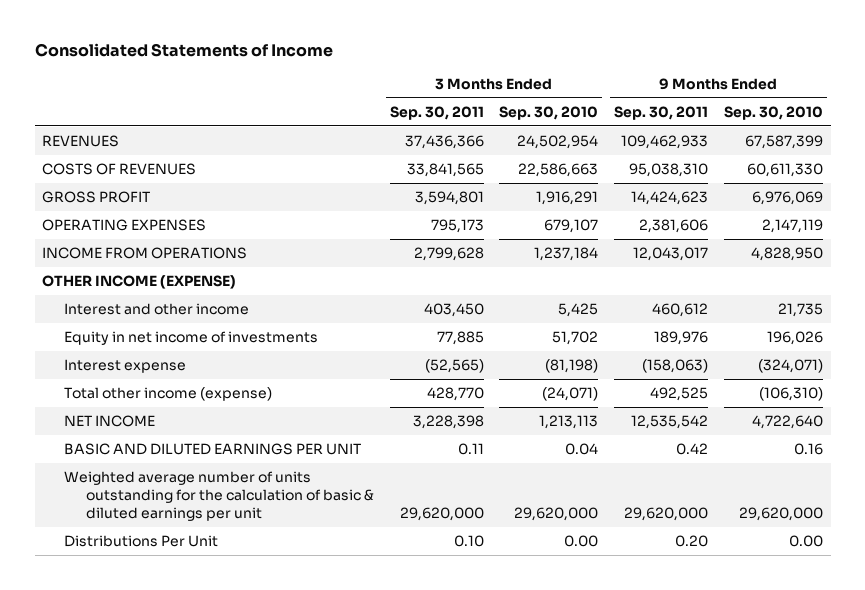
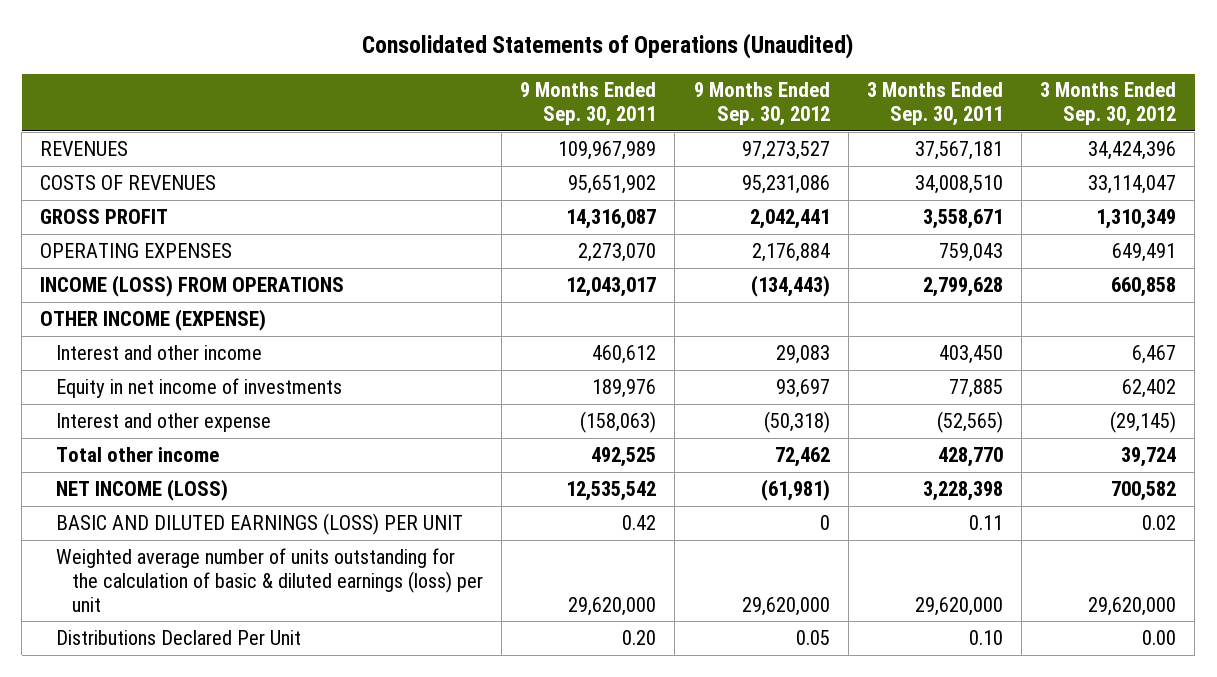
[34,43,333,58] Consolidated Statements of Income -> [362,33,854,60] Consolidated Statements of Operations (Unaudited)
[499,105,599,120] Sep. 30, 2010 -> none
[723,105,823,120] Sep. 30, 2010 -> none
none -> [693,82,830,127] 9 Months Ended Sep. 30, 2012
none -> [1040,82,1177,127] 3 Months Ended Sep. 30, 2012
[404,134,484,149] 37,436,366 -> [914,140,1003,160] 37,567,181
[621,134,709,149] 109,462,933 -> [558,140,657,160] 109,967,989
[406,162,484,177] 33,841,565 -> [914,174,1003,194] 34,008,510
[629,162,709,177] 95,038,310 -> [568,174,657,194] 95,651,902
[414,190,484,205] 3,594,801 -> [922,208,1003,229] 3,558,671
[631,190,709,205] 14,424,623 -> [566,208,657,229] 14,316,087
[430,218,484,233] 795,173 -> [938,242,1003,262] 759,043
[639,218,709,233] 2,381,606 -> [578,242,657,262] 2,273,070
[42,246,248,259] INCOME FROM OPERATIONS -> [40,274,345,297] INCOME (LOSS) FROM OPERATIONS
[64,358,187,373] Interest expense -> [56,412,272,432] Interest and other expense
[64,386,273,401] Total other income (expense) -> [56,446,220,462] Total other income
[64,414,156,427] NET INCOME -> [56,478,229,501] NET INCOME (LOSS)
[64,442,362,455] BASIC AND DILUTED EARNINGS PER UNIT -> [56,512,464,535] BASIC AND DILUTED EARNINGS (LOSS) PER UNIT
[64,470,375,522] Weighted average number of units outstanding for the calculation of basic & diluted earnings per unit -> [56,547,484,612] Weighted average number of units outstanding for the calculation of basic & diluted earnings (loss) per unit
[64,534,219,547] Distributions Per Unit -> [56,629,302,645] Distributions Declared Per Unit

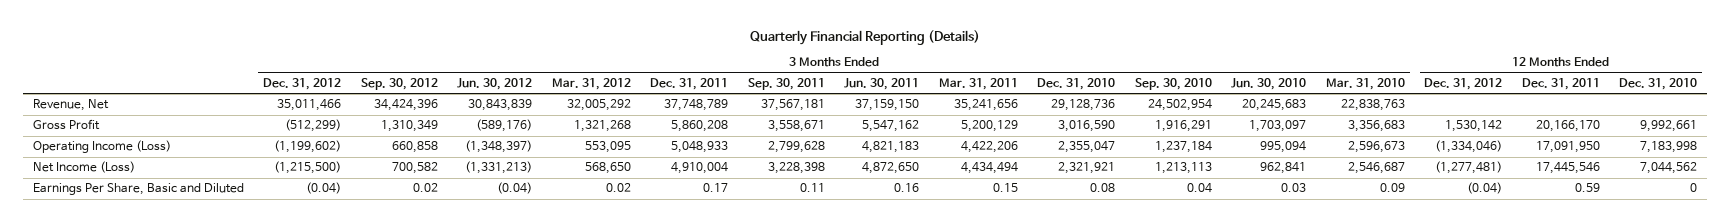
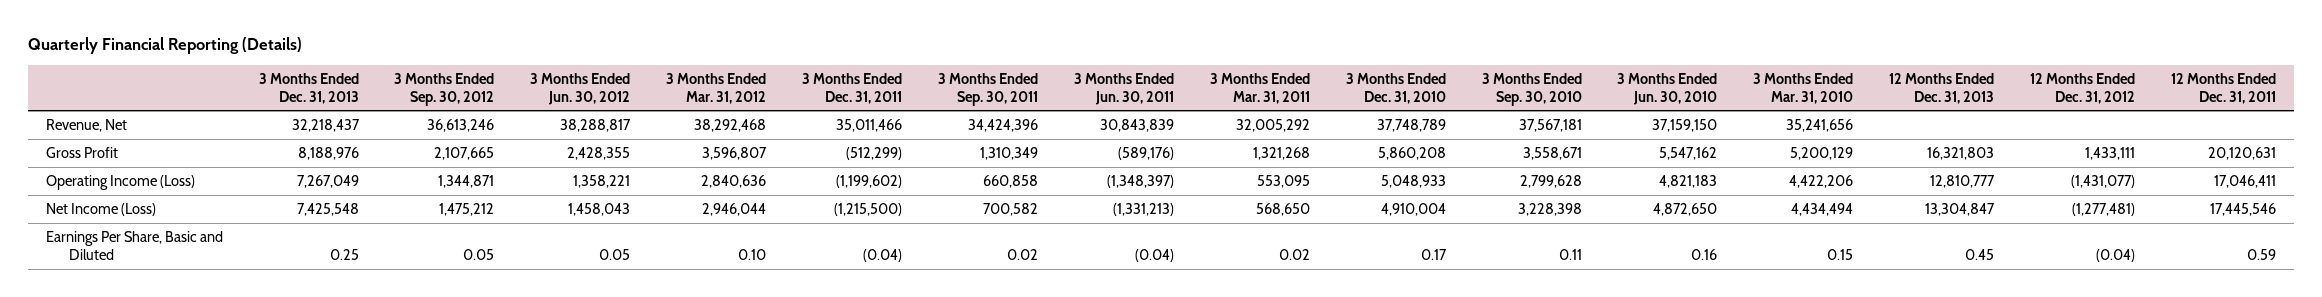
[263,78,342,91] Dec. 31, 2012 -> none
[1619,78,1698,91] Dec. 31, 2010 -> none
none -> [258,72,359,104] 3 Months Ended Dec. 31, 2013
none -> [1889,72,1995,104] 12 Months Ended Dec. 31, 2013
[373,99,438,112] 34,424,396 -> [427,118,495,132] 36,613,246
[468,99,533,112] 30,843,839 -> [560,118,632,132] 38,288,817
[566,99,631,112] 32,005,292 -> [694,118,767,132] 38,292,468
[664,99,729,112] 37,748,789 -> [836,118,903,132] 35,011,466
[760,99,825,112] 37,567,181 -> [967,118,1038,132] 34,424,396
[855,99,920,112] 37,159,150 -> [1099,118,1174,132] 30,843,839
[953,99,1018,112] 35,241,656 -> [1235,118,1310,132] 32,005,292
[1051,99,1116,112] 29,128,736 -> [1376,118,1446,132] 37,748,789
[1147,99,1212,112] 24,502,954 -> [1518,118,1582,132] 37,567,181
[1242,99,1307,112] 20,245,683 -> [1652,118,1718,132] 37,159,150
[1340,99,1405,112] 22,838,763 -> [1786,118,1854,132] 35,241,656
[380,120,438,133] 1,310,349 -> [434,146,495,160] 2,107,665
[476,119,533,133] (589,176) -> [567,146,631,160] 2,428,355
[573,120,631,133] 1,321,268 -> [702,146,768,160] 3,596,807
[671,120,729,133] 5,860,208 -> [846,146,903,160] (512,299)
[767,120,825,133] 3,558,671 -> [979,146,1038,160] 1,310,349
[862,120,920,133] 5,547,162 -> [1117,146,1174,160] (589,176)
[960,120,1018,133] 5,200,129 -> [1252,146,1310,160] 1,321,268
[1058,120,1116,133] 3,016,590 -> [1377,146,1446,160] 5,860,208
[1154,120,1212,133] 1,916,291 -> [1522,146,1582,160] 3,558,671
[1249,120,1307,133] 1,703,097 -> [1659,146,1718,160] 5,547,162
[1347,120,1405,133] 3,356,683 -> [1790,146,1854,160] 5,200,129
[1445,120,1503,133] 1,530,142 -> [2085,146,2136,160] 1,433,111
[1535,120,1600,133] 20,166,170 -> [2207,146,2276,160] 20,120,631
[391,141,438,154] 660,858 -> [438,174,495,188] 1,344,871
[465,140,533,154] (1,348,397) -> [573,174,631,188] 1,358,221
[584,141,631,154] 553,095 -> [701,174,767,188] 2,840,636
[671,141,729,154] 5,048,933 -> [836,174,903,188] (1,199,602)
[767,141,825,154] 2,799,628 -> [982,174,1038,188] 660,858
[862,141,920,154] 4,821,183 -> [1106,174,1174,188] (1,348,397)
[960,141,1018,154] 4,422,206 -> [1256,174,1310,188] 553,095
[1058,141,1116,154] 2,355,047 -> [1380,174,1446,188] 5,048,933
[1154,141,1212,154] 1,237,184 -> [1519,174,1582,188] 2,799,628
[1260,141,1307,154] 995,094 -> [1659,174,1718,188] 4,821,183
[1347,141,1405,154] 2,596,673 -> [1789,174,1854,188] 4,422,206
[1435,140,1503,154] (1,334,046) -> [2071,174,2136,188] (1,431,077)
[1535,141,1600,154] 17,091,950 -> [2213,174,2276,188] 17,046,411
[391,162,438,175] 700,582 -> [439,202,495,216] 1,475,212
[465,161,533,175] (1,331,213) -> [568,202,631,216] 1,458,043
[584,162,631,175] 568,650 -> [702,202,767,216] 2,946,044
[671,162,729,175] 4,910,004 -> [834,202,903,216] (1,215,500)
[767,162,825,175] 3,228,398 -> [982,202,1038,216] 700,582
[862,162,920,175] 4,872,650 -> [1112,202,1174,216] (1,331,213)
[960,162,1018,175] 4,434,494 -> [1255,202,1310,216] 568,650
[1058,162,1116,175] 2,321,921 -> [1380,202,1446,216] 4,910,004
[1154,162,1212,175] 1,213,113 -> [1517,202,1582,216] 3,228,398
[1260,162,1307,175] 962,841 -> [1653,202,1718,216] 4,872,650
[1347,162,1405,175] 2,546,687 -> [1791,202,1854,216] 4,434,494
[412,183,438,193] 0.02 -> [463,248,495,260] 0.05
[497,182,533,195] (0.04) -> [599,248,631,260] 0.05
[605,183,631,193] 0.02 -> [738,248,767,260] 0.10
[703,183,729,193] 0.17 -> [863,248,903,262] (0.04)
[799,183,825,193] 0.11 -> [1006,248,1038,260] 0.02
[894,183,920,193] 0.16 -> [1134,248,1174,262] (0.04)
[992,183,1018,193] 0.15 -> [1278,248,1310,260] 0.02
[1090,183,1116,193] 0.08 -> [1420,248,1447,260] 0.17
[1186,183,1212,194] 0.04 -> [1558,248,1582,260] 0.11
[1281,183,1307,193] 0.03 -> [1691,248,1718,260] 0.16
[1379,183,1405,193] 0.09 -> [1827,248,1854,260] 0.15

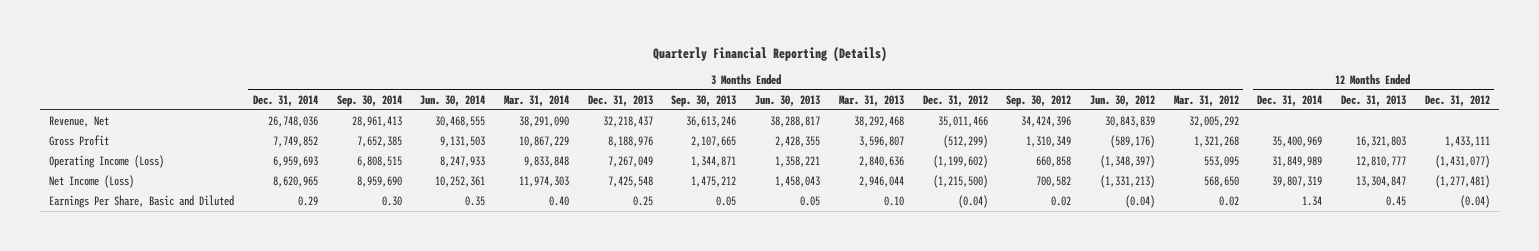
[802,72,903,104] 3 Months Ended Dec. 31, 2011 -> none
[937,72,1038,106] 3 Months Ended Sep. 30, 2011 -> none
[1073,72,1174,105] 3 Months Ended Jun. 30, 2011 -> none
[1209,72,1310,104] 3 Months Ended Mar. 31, 2011 -> none
[1345,72,1446,104] 3 Months Ended Dec. 31, 2010 -> none
[1481,72,1582,106] 3 Months Ended Sep. 30, 2010 -> none
[1617,72,1718,105] 3 Months Ended Jun. 30, 2010 -> none
[1753,72,1854,104] 3 Months Ended Mar. 31, 2010 -> none
[2170,72,2276,104] 12 Months Ended Dec. 31, 2011 -> none
none -> [253,94,319,107] Dec. 31, 2014
none -> [336,94,402,107] Sep. 30, 2014
none -> [420,94,486,107] Jun. 30, 2014
none -> [504,94,570,107] Mar. 31, 2014
none -> [671,94,737,107] Sep. 30, 2013
none -> [755,94,821,107] Jun. 30, 2013
none -> [838,94,904,107] Mar. 31, 2013
none -> [922,94,988,107] Dec. 31, 2012
none -> [1257,94,1323,107] Dec. 31, 2014
[427,118,495,132] 36,613,246 -> [1021,116,1072,128] 34,424,396
[560,118,632,132] 38,288,817 -> [1104,116,1155,128] 30,843,839
[694,118,767,132] 38,292,468 -> [1188,116,1239,128] 32,005,292
[434,146,495,160] 2,107,665 -> [1026,136,1072,148] 1,310,349
[567,146,631,160] 2,428,355 -> [1109,135,1155,149] (589,176)
[702,146,768,160] 3,596,807 -> [1193,136,1239,148] 1,321,268
[438,174,495,188] 1,344,871 -> [1036,156,1072,168] 660,858
[573,174,631,188] 1,358,221 -> [1099,155,1155,169] (1,348,397)
[701,174,767,188] 2,840,636 -> [1203,156,1239,168] 553,095
[439,202,495,216] 1,475,212 -> [1036,176,1072,188] 700,582
[568,202,631,216] 1,458,043 -> [1099,175,1155,189] (1,331,213)
[702,202,767,216] 2,946,044 -> [1203,176,1239,188] 568,650
[463,248,495,260] 0.05 -> [1051,196,1072,207] 0.02
[599,248,631,260] 0.05 -> [1124,195,1155,209] (0.04)
[738,248,767,260] 0.10 -> [1218,196,1239,207] 0.02

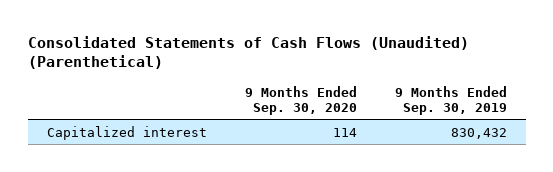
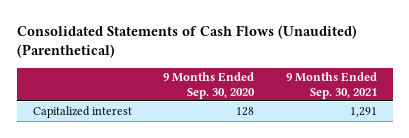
[394,85,507,116] 9 Months Ended Sep. 30, 2019 -> none
none -> [285,71,377,99] 9 Months Ended Sep. 30, 2021
[332,127,357,137] 114 -> [236,107,255,117] 128

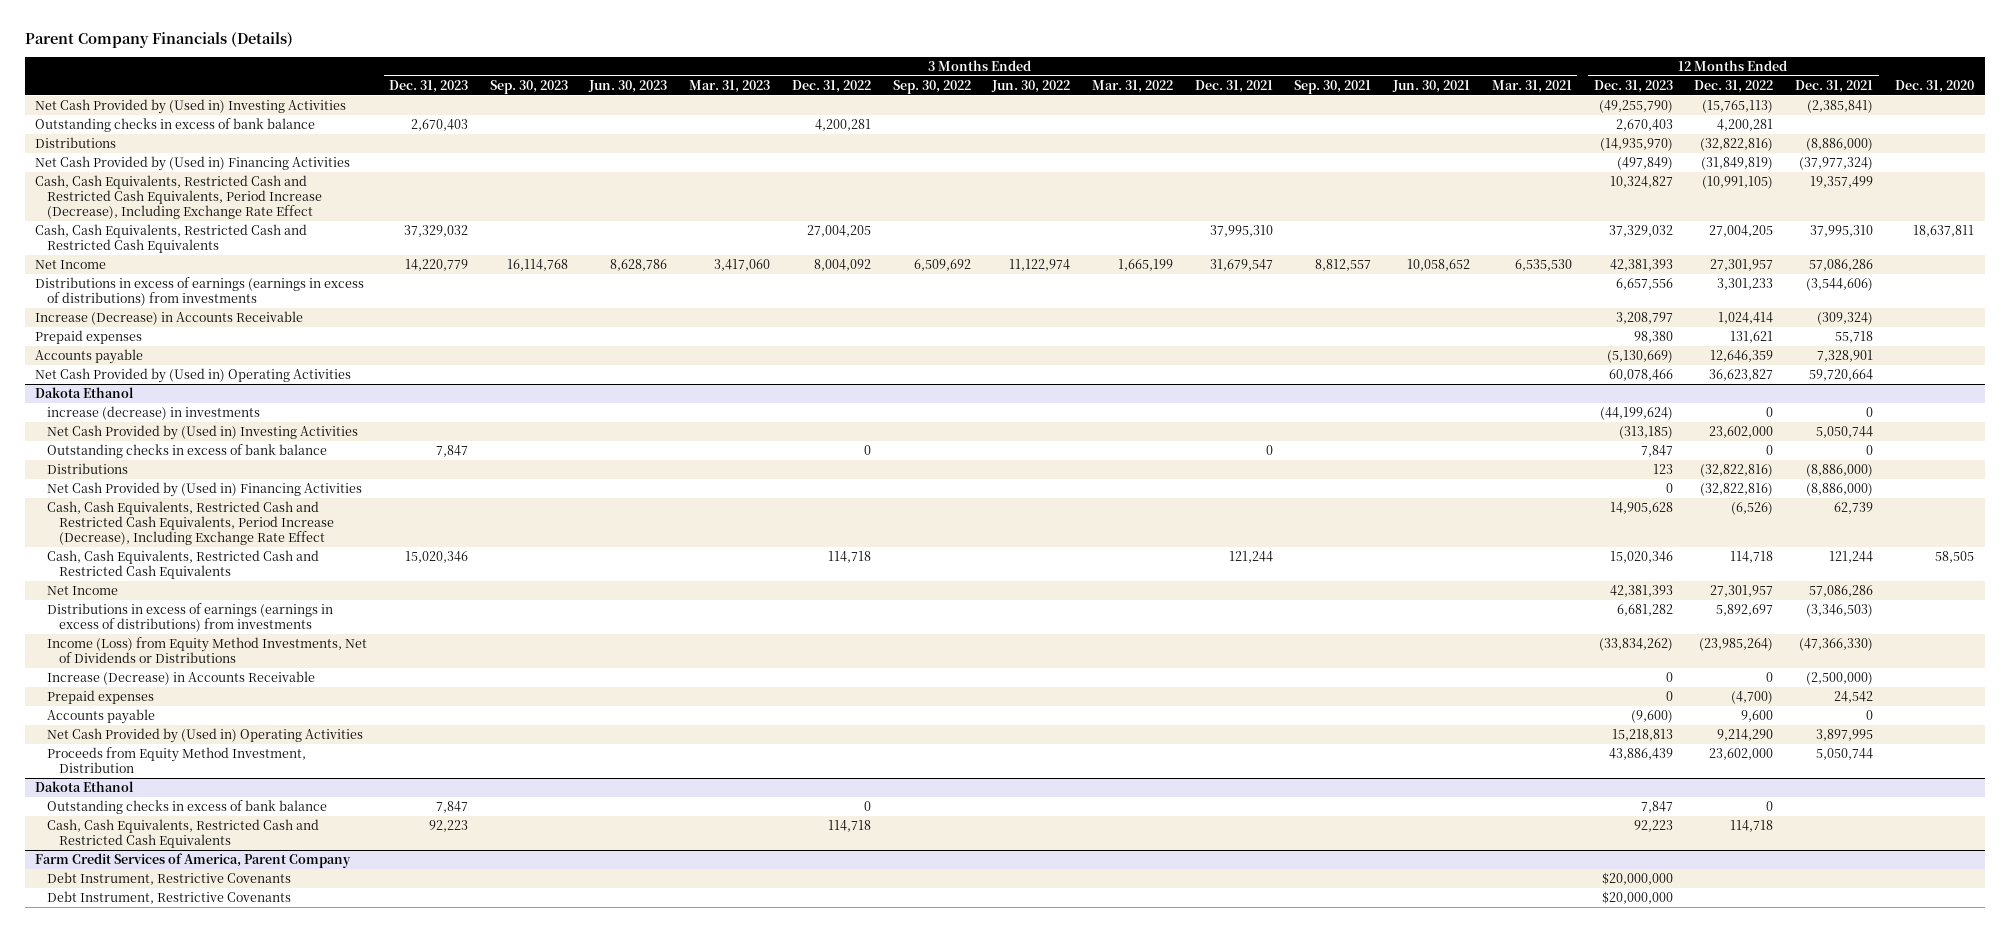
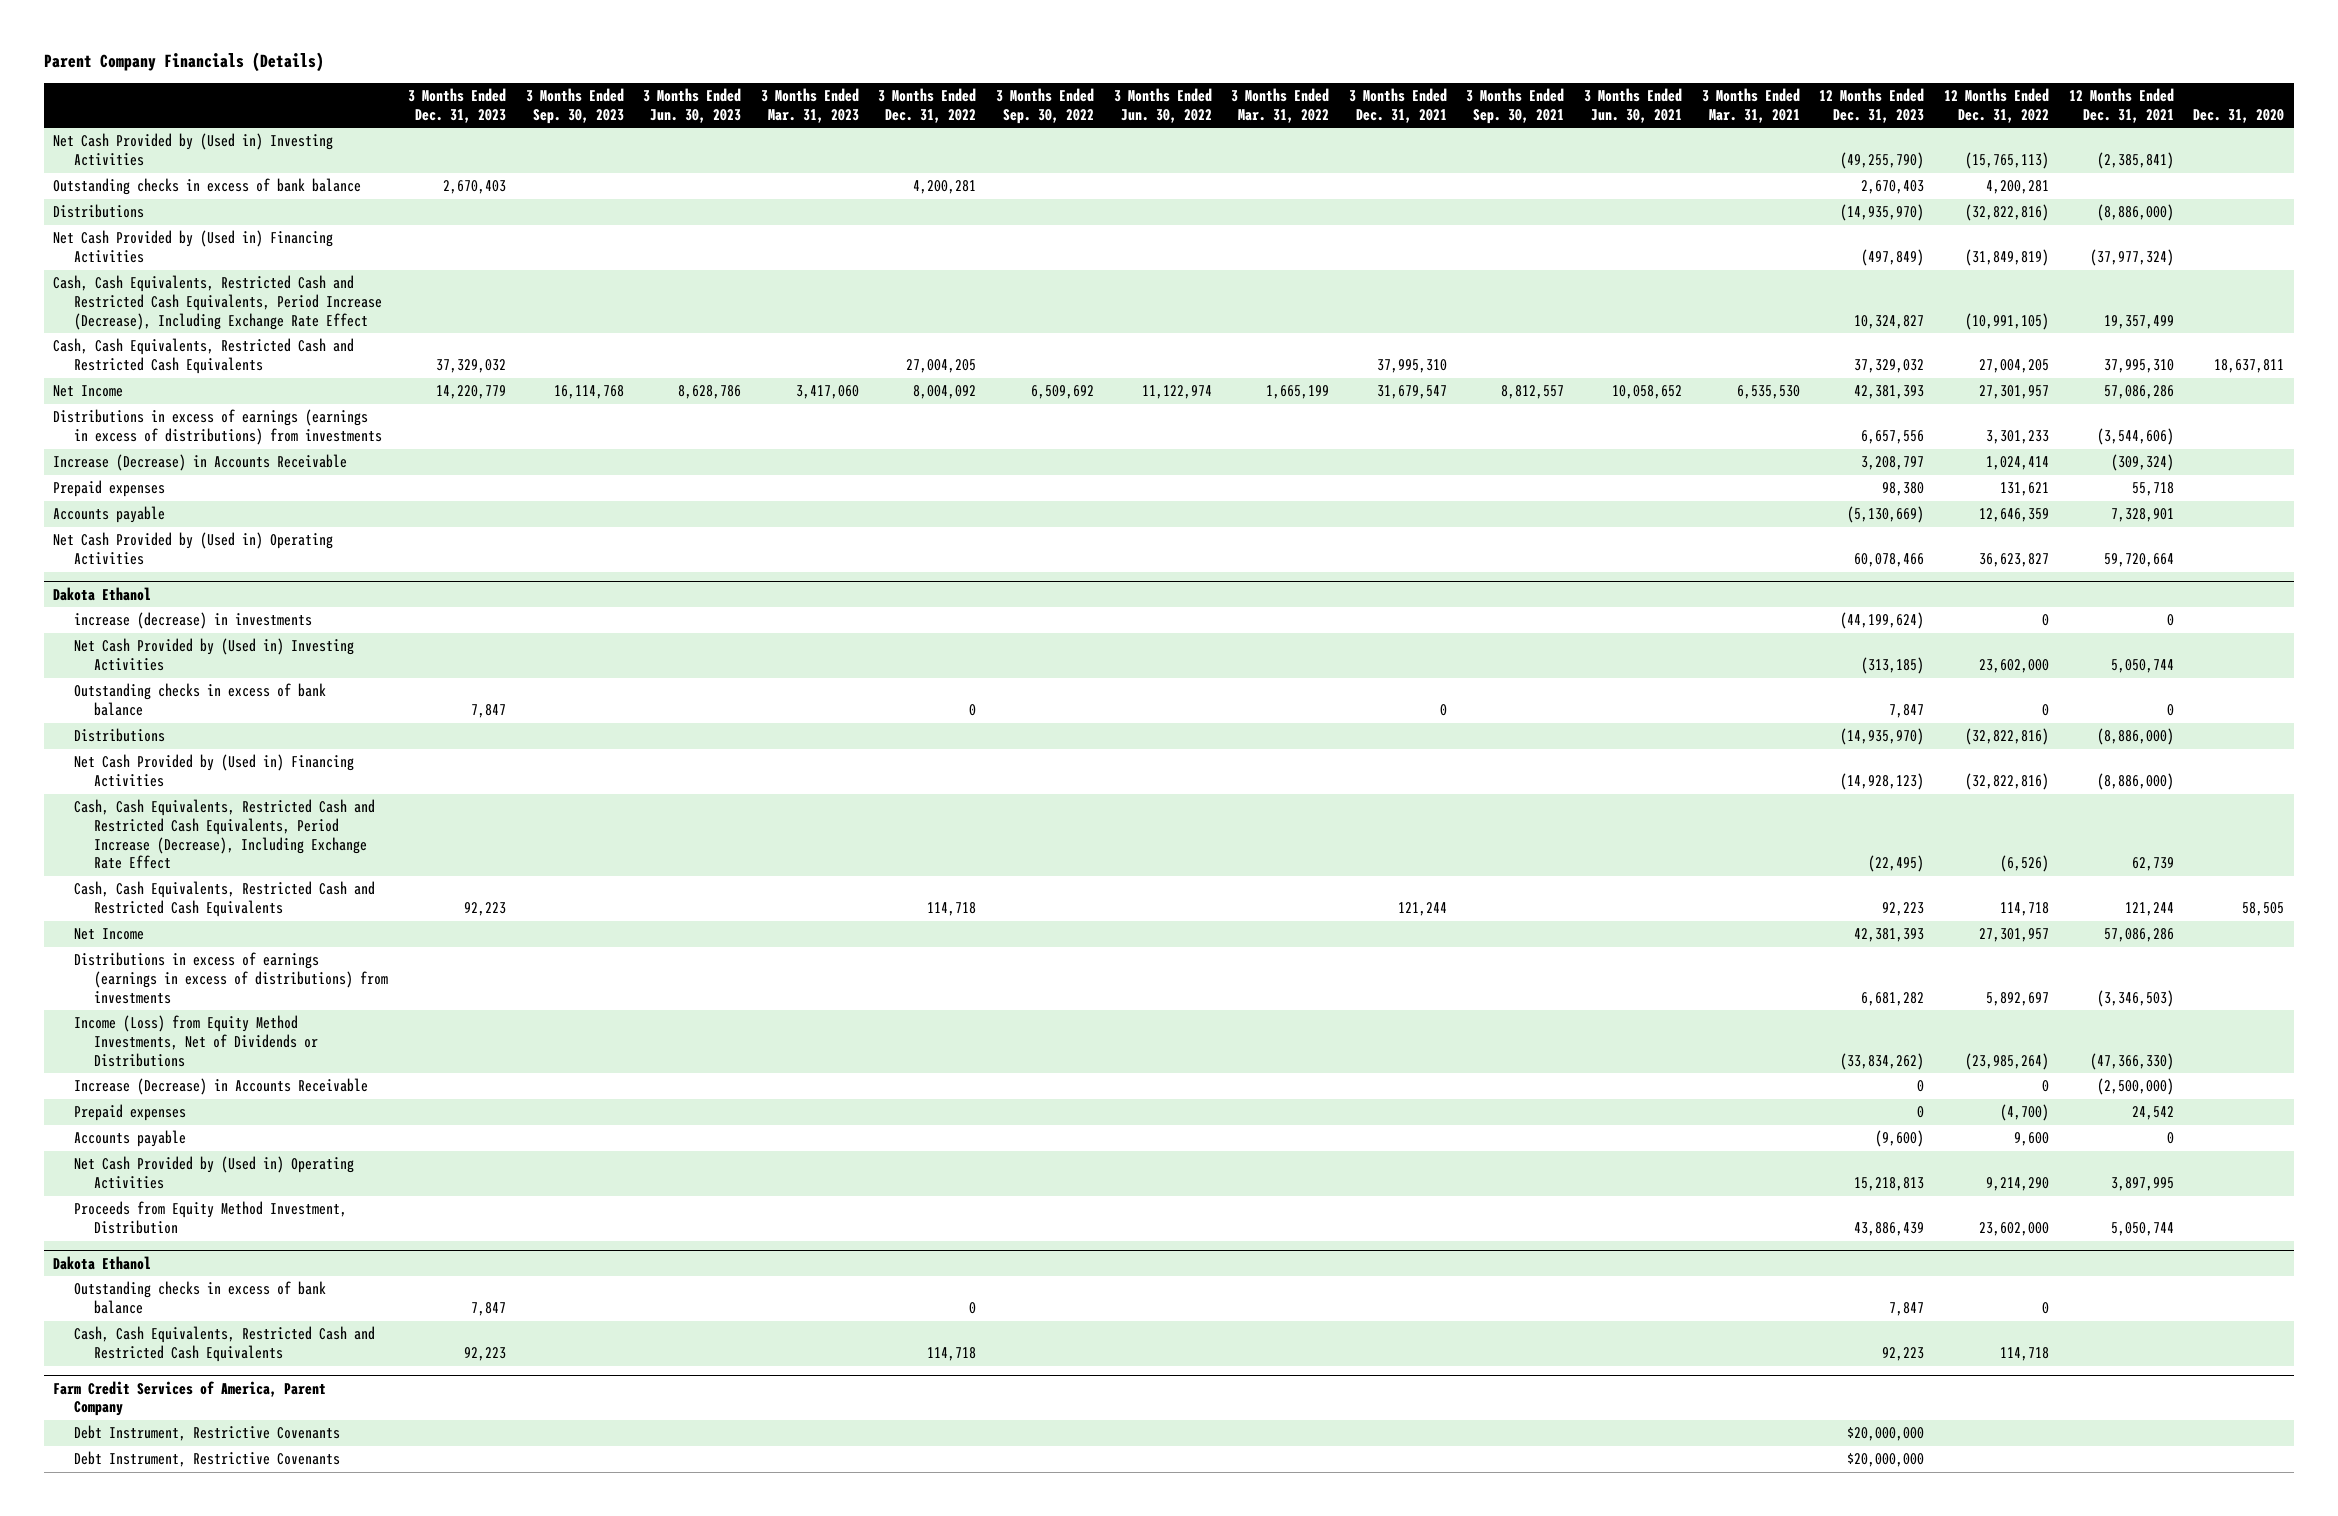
[1652,464,1673,475] 123 -> [1840,728,1925,746] (14,935,970)
[1665,483,1673,494] 0 -> [1840,772,1925,790] (14,928,123)
[1609,502,1673,515] 14,905,628 -> [1868,855,1925,873] (22,495)
[404,551,468,564] 15,020,346 -> [464,901,507,916] 92,223
[1609,551,1673,564] 15,020,346 -> [1882,901,1925,916] 92,223

